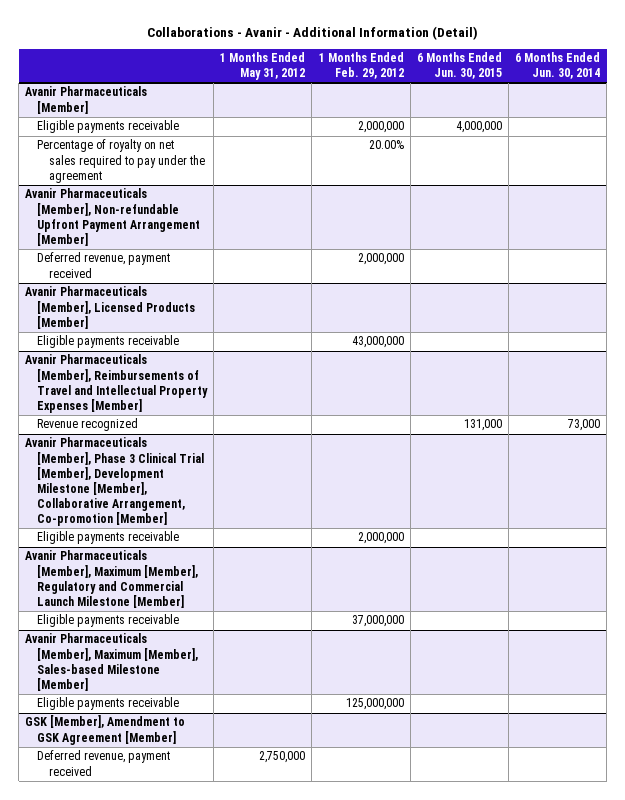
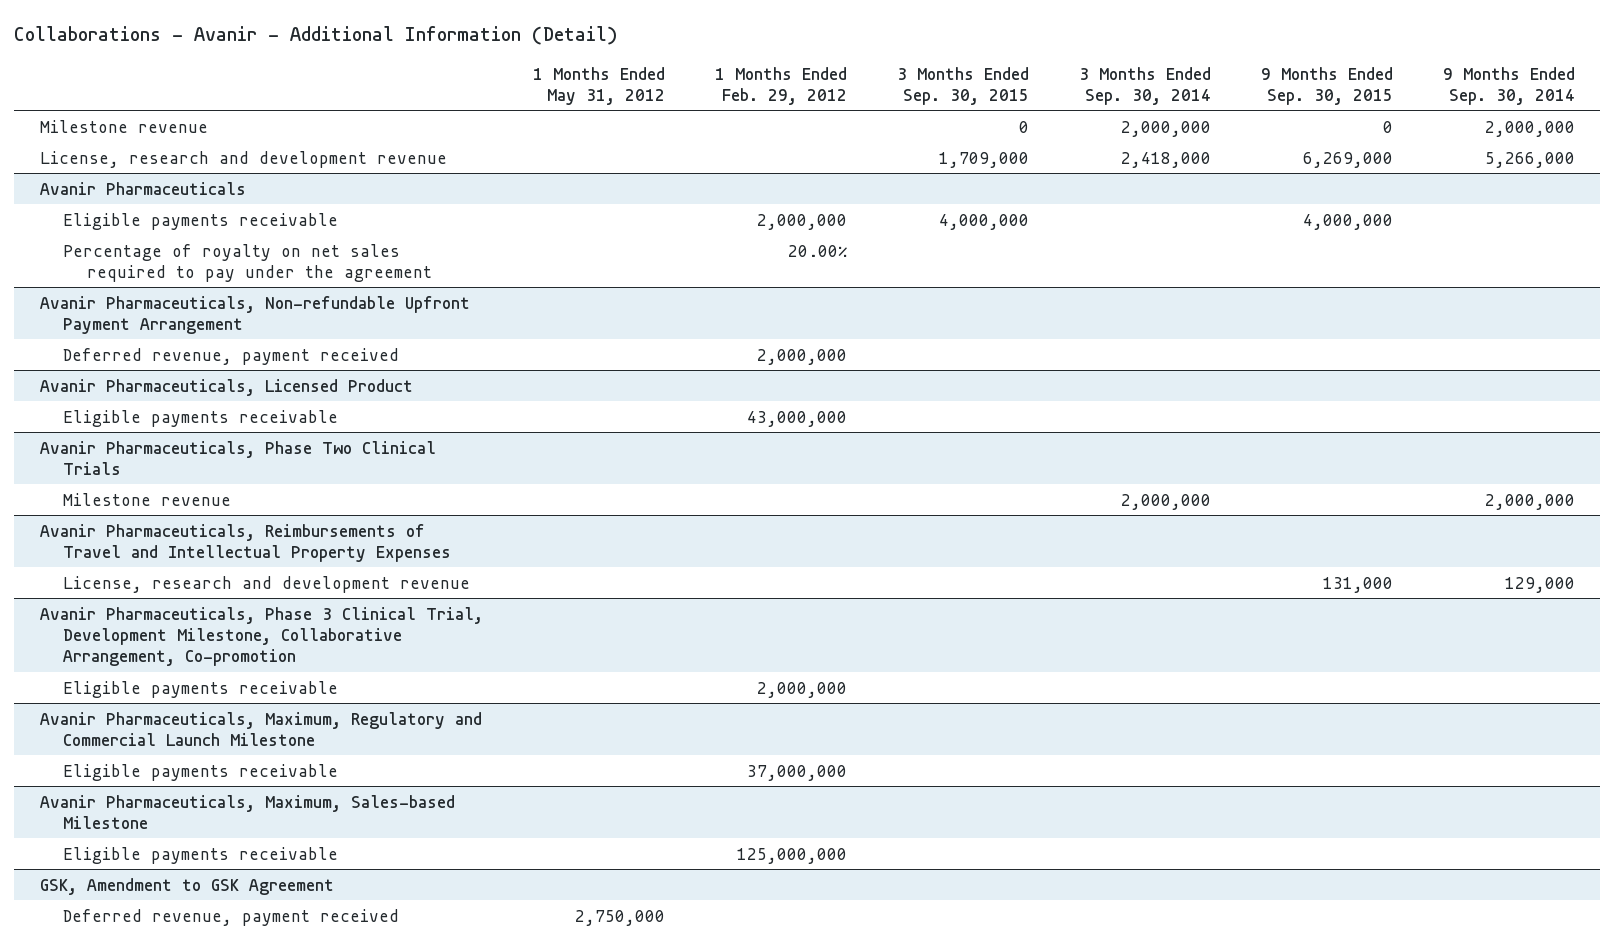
[416,52,502,80] 6 Months Ended Jun. 30, 2015 -> none
[515,52,601,80] 6 Months Ended Jun. 30, 2014 -> none
none -> [896,66,1029,105] 3 Months Ended Sep. 30, 2015
none -> [1078,66,1211,105] 3 Months Ended Sep. 30, 2014
none -> [1260,66,1393,105] 9 Months Ended Sep. 30, 2015
none -> [1443,66,1576,105] 9 Months Ended Sep. 30, 2014
none -> [39,119,208,133] Milestone revenue
none -> [39,150,447,168] License, research and development revenue
[25,86,148,114] Avanir Pharmaceuticals [Member] -> [39,181,246,195] Avanir Pharmaceuticals
[25,188,200,246] Avanir Pharmaceuticals [Member], Non-refundable Upfront Payment Arrangement [Member] -> [39,295,470,334] Avanir Pharmaceuticals, Non-refundable Upfront Payment Arrangement
[25,286,195,329] Avanir Pharmaceuticals [Member], Licensed Products [Member] -> [39,378,413,396] Avanir Pharmaceuticals, Licensed Product
[36,418,138,432] Revenue recognized -> none
none -> [39,440,436,475] Avanir Pharmaceuticals, Phase Two Clinical Trials
none -> [63,492,232,506] Milestone revenue
[25,354,208,413] Avanir Pharmaceuticals [Member], Reimbursements of Travel and Intellectual Property Expenses [Member] -> [39,523,452,562] Avanir Pharmaceuticals, Reimbursements of Travel and Intellectual Property Expenses
none -> [63,575,471,593] License, research and development revenue
[25,437,204,526] Avanir Pharmaceuticals [Member], Phase 3 Clinical Trial [Member], Development Milestone [Member], Collaborative Arrangement, Co-promotion [Member] -> [39,606,483,666] Avanir Pharmaceuticals, Phase 3 Clinical Trial, Development Milestone, Collaborative Arrangement, Co-promotion
[25,550,198,608] Avanir Pharmaceuticals [Member], Maximum [Member], Regulatory and Commercial Launch Milestone [Member] -> [39,711,482,746] Avanir Pharmaceuticals, Maximum, Regulatory and Commercial Launch Milestone
[25,633,198,691] Avanir Pharmaceuticals [Member], Maximum [Member], Sales-based Milestone [Member] -> [39,794,455,829] Avanir Pharmaceuticals, Maximum, Sales-based Milestone
[25,715,186,745] GSK [Member], Amendment to GSK Agreement [Member] -> [39,877,334,895] GSK, Amendment to GSK Agreement

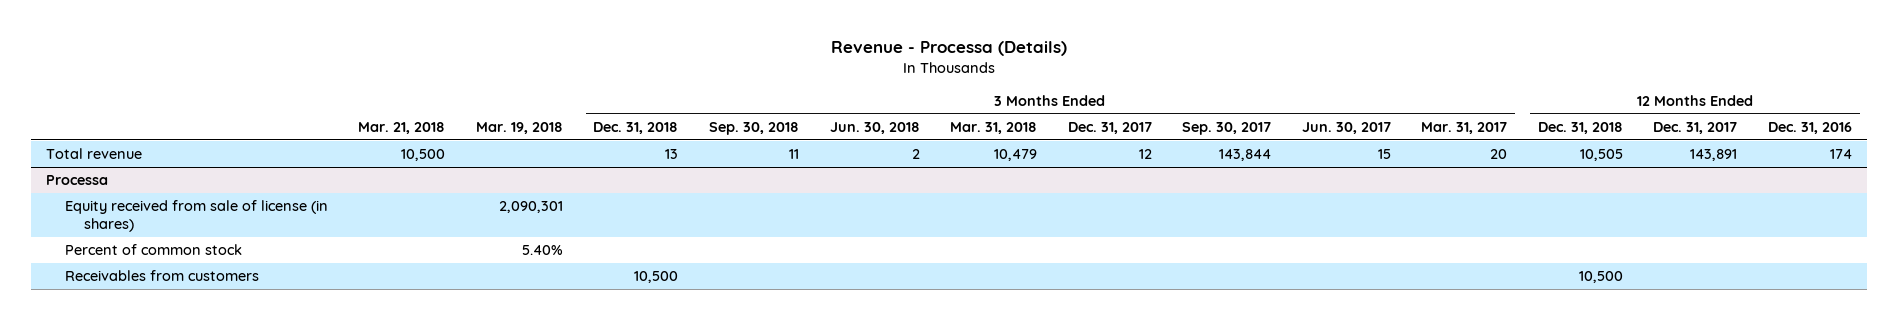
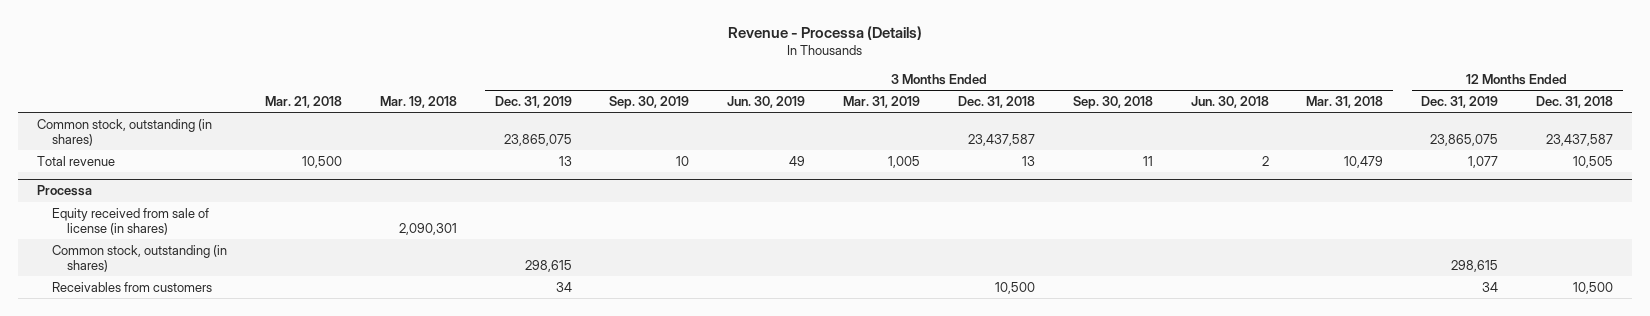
[1067,121,1152,134] Dec. 31, 2017 -> none
[1182,121,1272,135] Sep. 30, 2017 -> none
[1301,121,1391,134] Jun. 30, 2017 -> none
[1421,121,1508,134] Mar. 31, 2017 -> none
[1653,121,1738,134] Dec. 31, 2017 -> none
[1767,121,1852,134] Dec. 31, 2016 -> none
none -> [494,96,572,109] Dec. 31, 2019
none -> [609,96,690,110] Sep. 30, 2019
none -> [727,96,806,109] Jun. 30, 2019
none -> [843,96,921,109] Mar. 31, 2019
none -> [1421,96,1499,109] Dec. 31, 2019
none -> [36,118,212,146] Common stock, outstanding (in shares)
[64,244,242,256] Percent of common stock -> none
none -> [52,244,228,272] Common stock, outstanding (in shares)

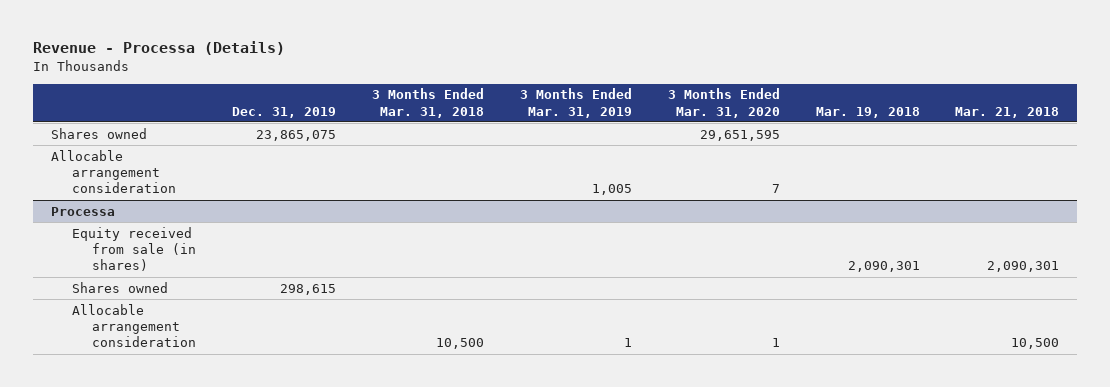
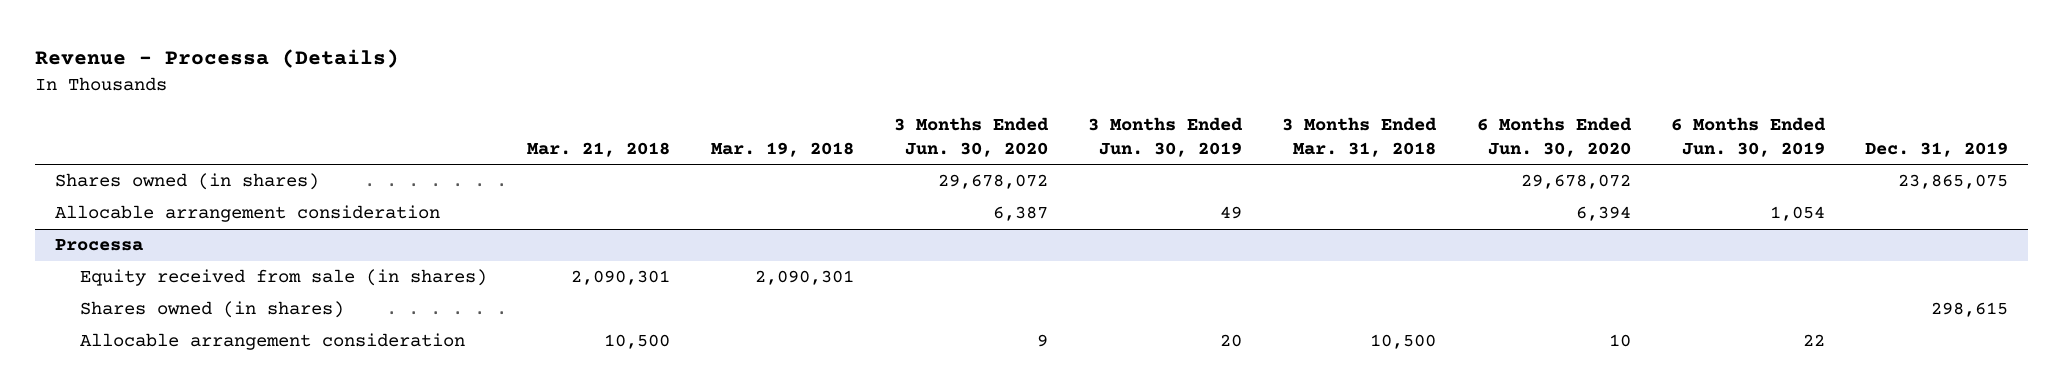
[519,88,632,118] 3 Months Ended Mar. 31, 2019 -> none
[667,88,780,118] 3 Months Ended Mar. 31, 2020 -> none
none -> [893,116,1049,157] 3 Months Ended Jun. 30, 2020
none -> [1088,116,1244,157] 3 Months Ended Jun. 30, 2019
none -> [1476,116,1632,157] 6 Months Ended Jun. 30, 2020
none -> [1670,116,1826,157] 6 Months Ended Jun. 30, 2019
[50,127,147,139] Shares owned -> [54,173,319,191] Shares owned (in shares)
[71,281,168,293] Shares owned -> [79,301,344,319] Shares owned (in shares)

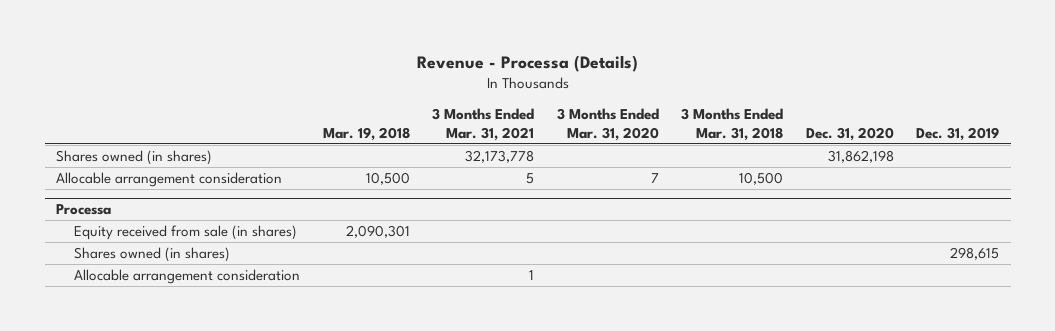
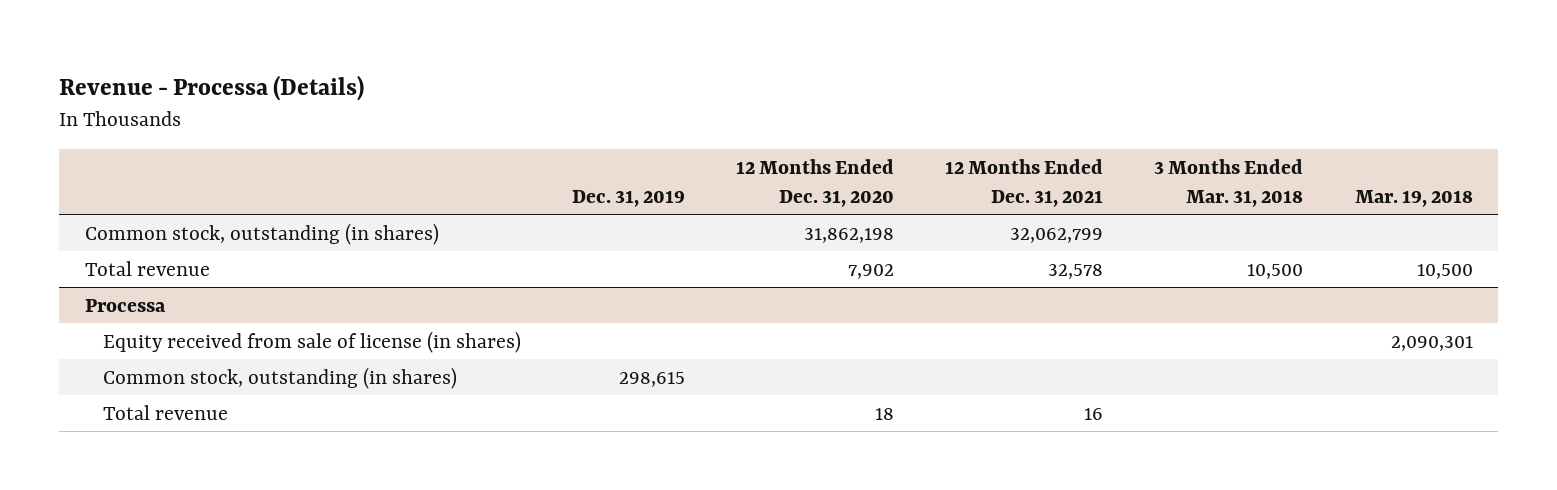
[432,108,535,141] 3 Months Ended Mar. 31, 2021 -> none
[556,108,659,141] 3 Months Ended Mar. 31, 2020 -> none
[805,126,894,141] Dec. 31, 2020 -> none
none -> [735,159,894,207] 12 Months Ended Dec. 31, 2020
none -> [945,159,1104,207] 12 Months Ended Dec. 31, 2021
[56,150,213,166] Shares owned (in shares) -> [84,222,439,245] Common stock, outstanding (in shares)
[56,172,283,188] Allocable arrangement consideration -> [84,260,210,276] Total revenue
[74,225,298,241] Equity received from sale (in shares) -> [102,330,521,353] Equity received from sale of license (in shares)
[74,247,231,263] Shares owned (in shares) -> [102,366,457,389] Common stock, outstanding (in shares)
[74,269,301,285] Allocable arrangement consideration -> [102,404,228,420] Total revenue

